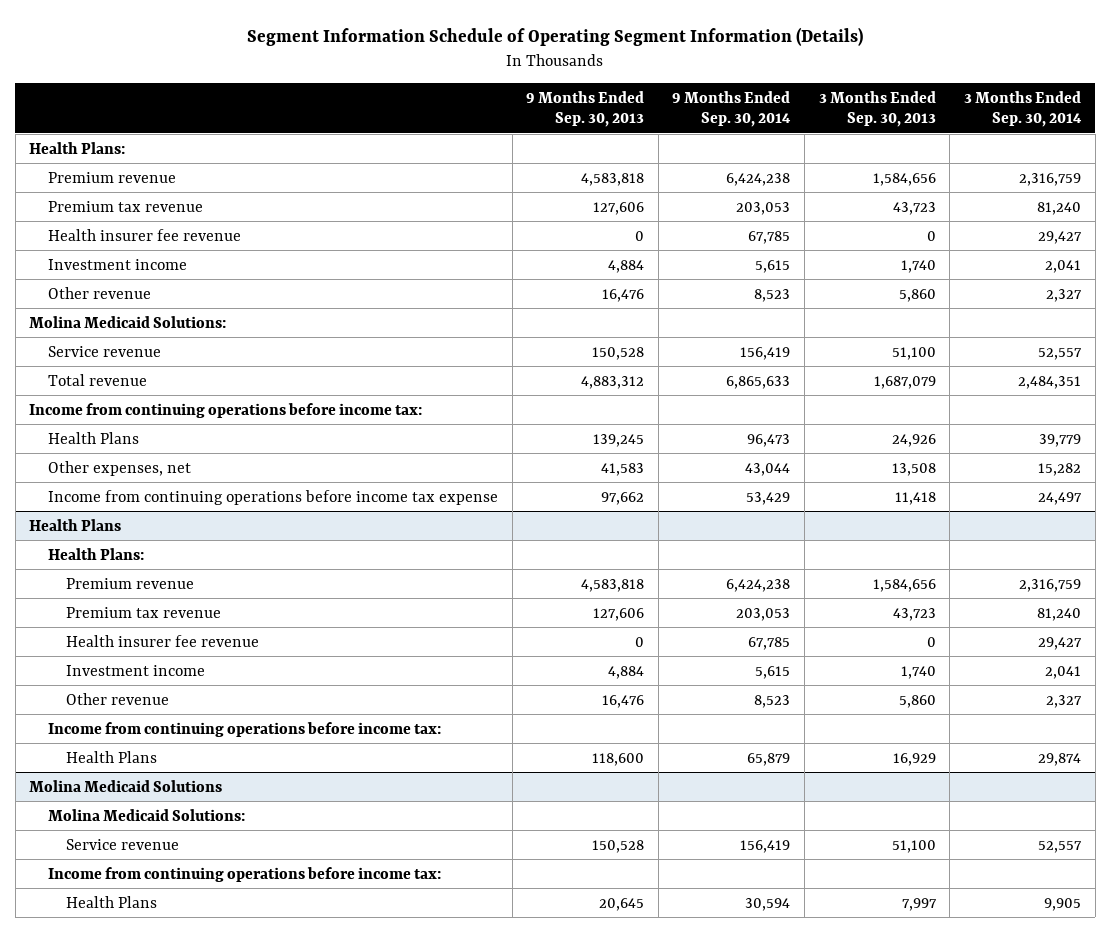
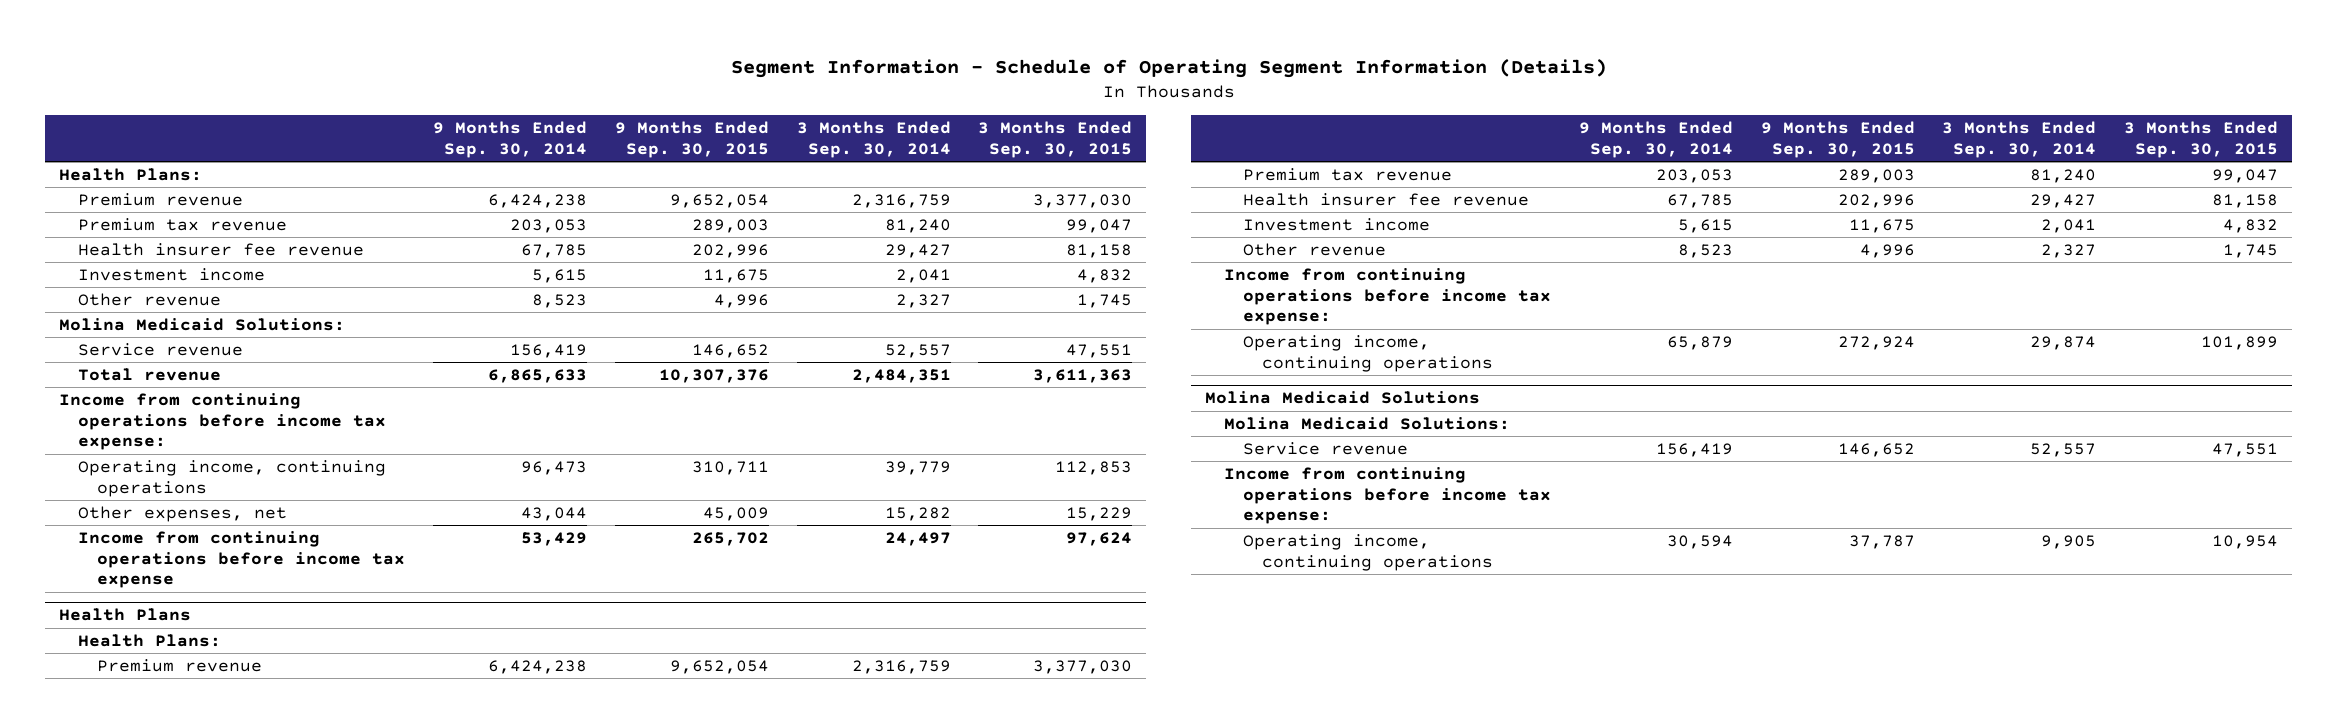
[247,27,864,47] Segment Information Schedule of Operating Segment Information (Details) -> [730,59,1607,79] Segment Information - Schedule of Operating Segment Information (Details)
[526,90,645,128] 9 Months Ended Sep. 30, 2013 -> none
[818,90,936,128] 3 Months Ended Sep. 30, 2013 -> none
none -> [614,121,769,158] 9 Months Ended Sep. 30, 2015
none -> [978,121,1133,158] 3 Months Ended Sep. 30, 2015
[29,402,423,418] Income from continuing operations before income tax: -> [59,392,387,451] Income from continuing operations before income tax expense:
[47,431,139,444] Health Plans -> [78,459,387,497] Operating income, continuing operations
[47,721,441,737] Income from continuing operations before income tax: -> [1224,267,1552,326] Income from continuing operations before income tax expense:
[66,750,158,763] Health Plans -> [1243,334,1494,372] Operating income, continuing operations
[47,866,441,882] Income from continuing operations before income tax: -> [1224,466,1552,525] Income from continuing operations before income tax expense:
[66,895,158,908] Health Plans -> [1243,533,1494,571] Operating income, continuing operations

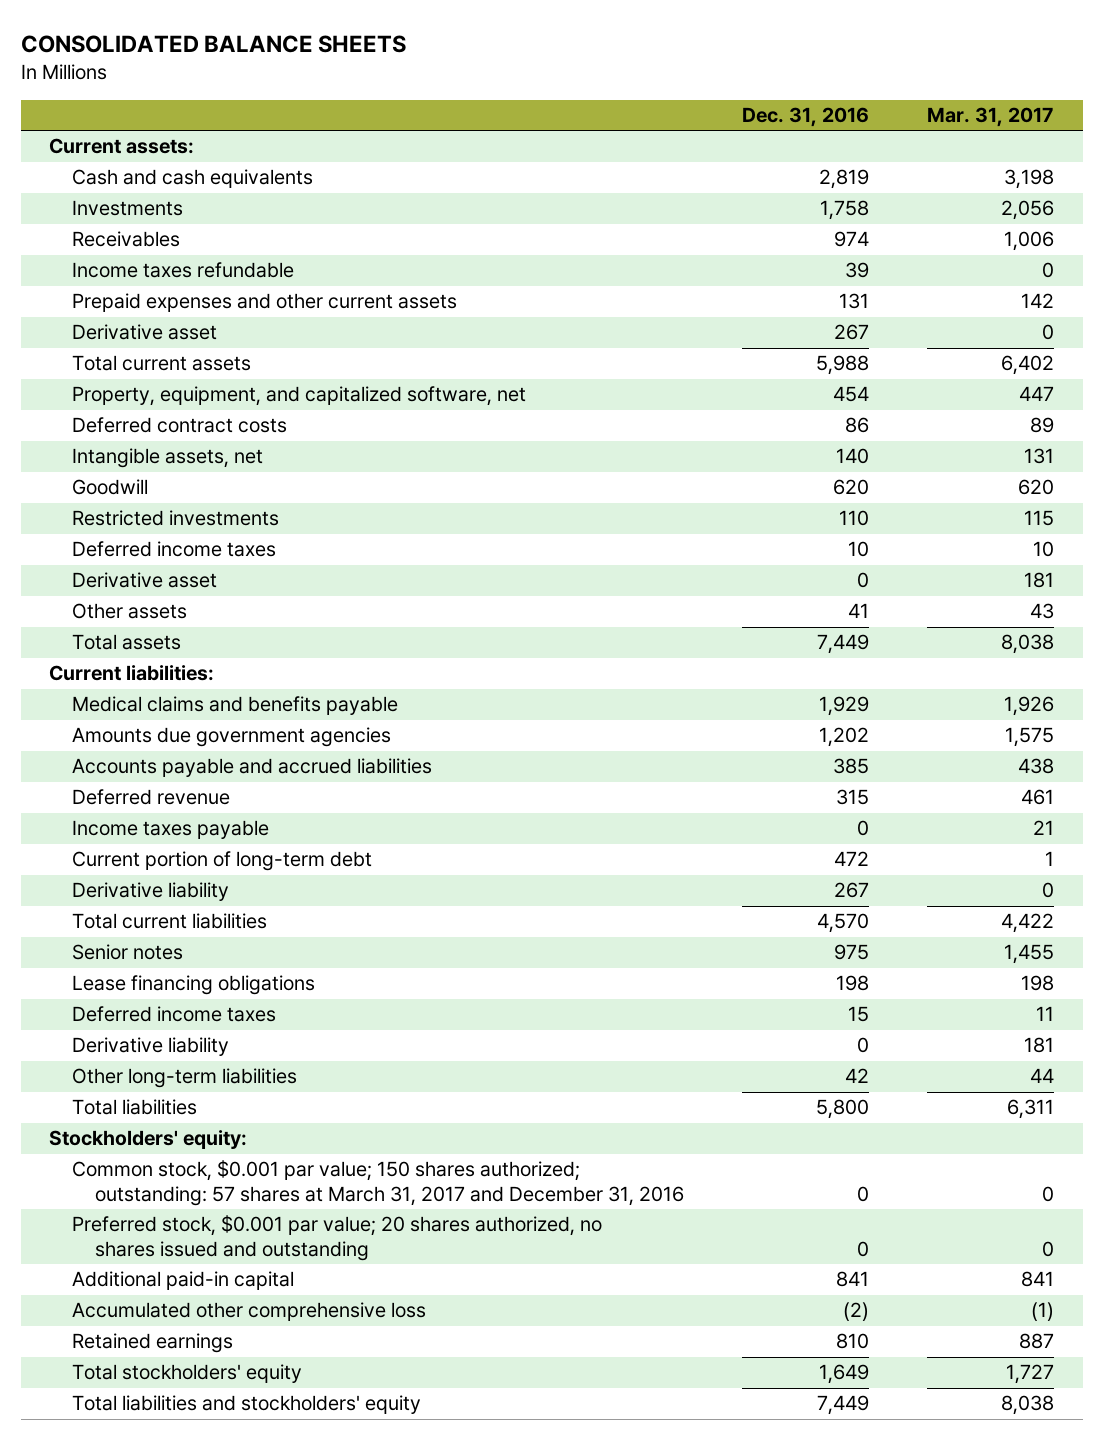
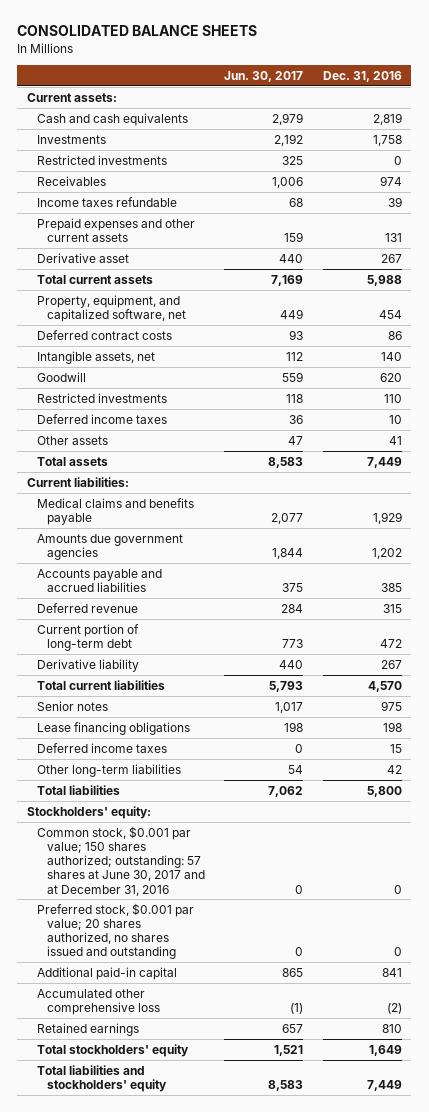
[926,106,1054,127] Mar. 31, 2017 -> none
none -> [224,70,304,82] Jun. 30, 2017
none -> [36,154,167,165] Restricted investments
[72,572,218,589] Derivative asset -> none
[72,820,270,840] Income taxes payable -> none
[72,1037,230,1057] Derivative liability -> none
[72,1160,685,1206] Common stock, $0.001 par value; 150 shares authorized; outstanding: 57 shares at March 31, 2017 and December 31, 2016 -> [36,825,205,896] Common stock, $0.001 par value; 150 shares authorized; outstanding: 57 shares at June 30, 2017 and at December 31, 2016

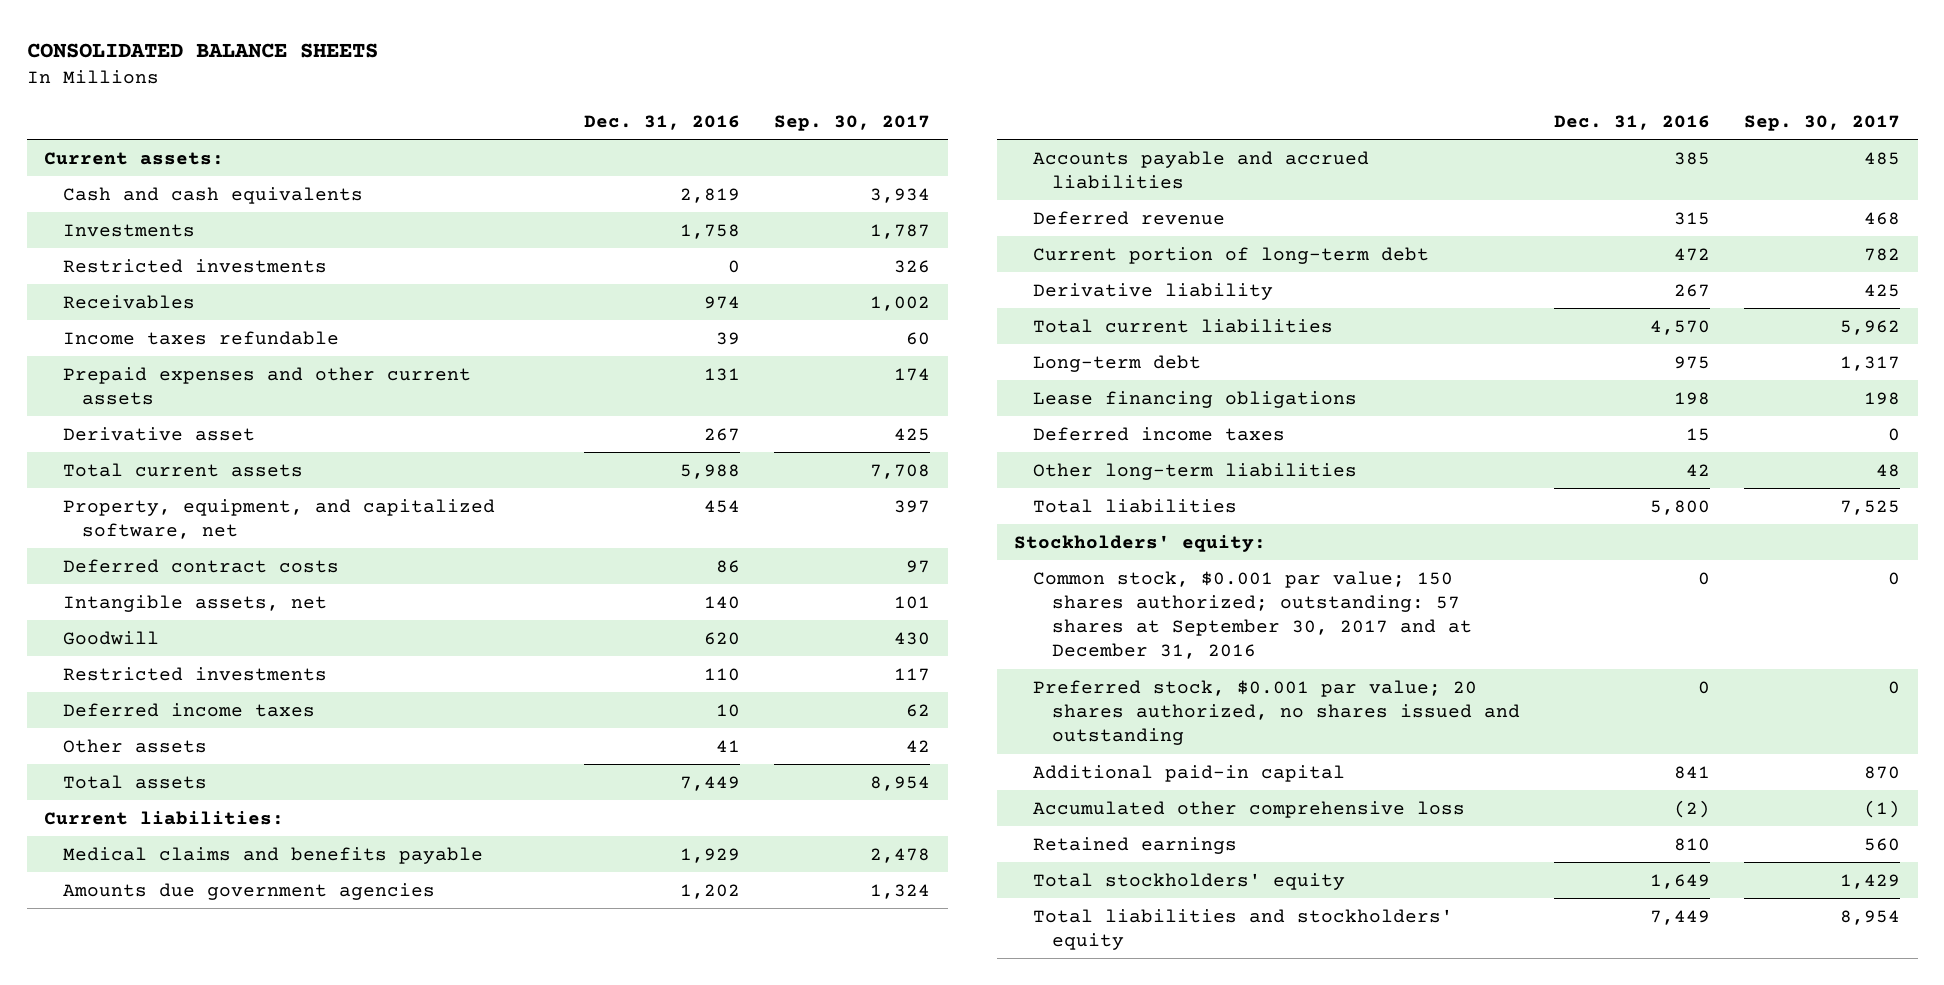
[224,70,304,82] Jun. 30, 2017 -> none
none -> [774,114,931,131] Sep. 30, 2017
[36,700,108,711] Senior notes -> [1032,354,1201,372] Long-term debt
[36,825,205,896] Common stock, $0.001 par value; 150 shares authorized; outstanding: 57 shares at June 30, 2017 and at December 31, 2016 -> [1032,570,1473,660] Common stock, $0.001 par value; 150 shares authorized; outstanding: 57 shares at September 30, 2017 and at December 31, 2016

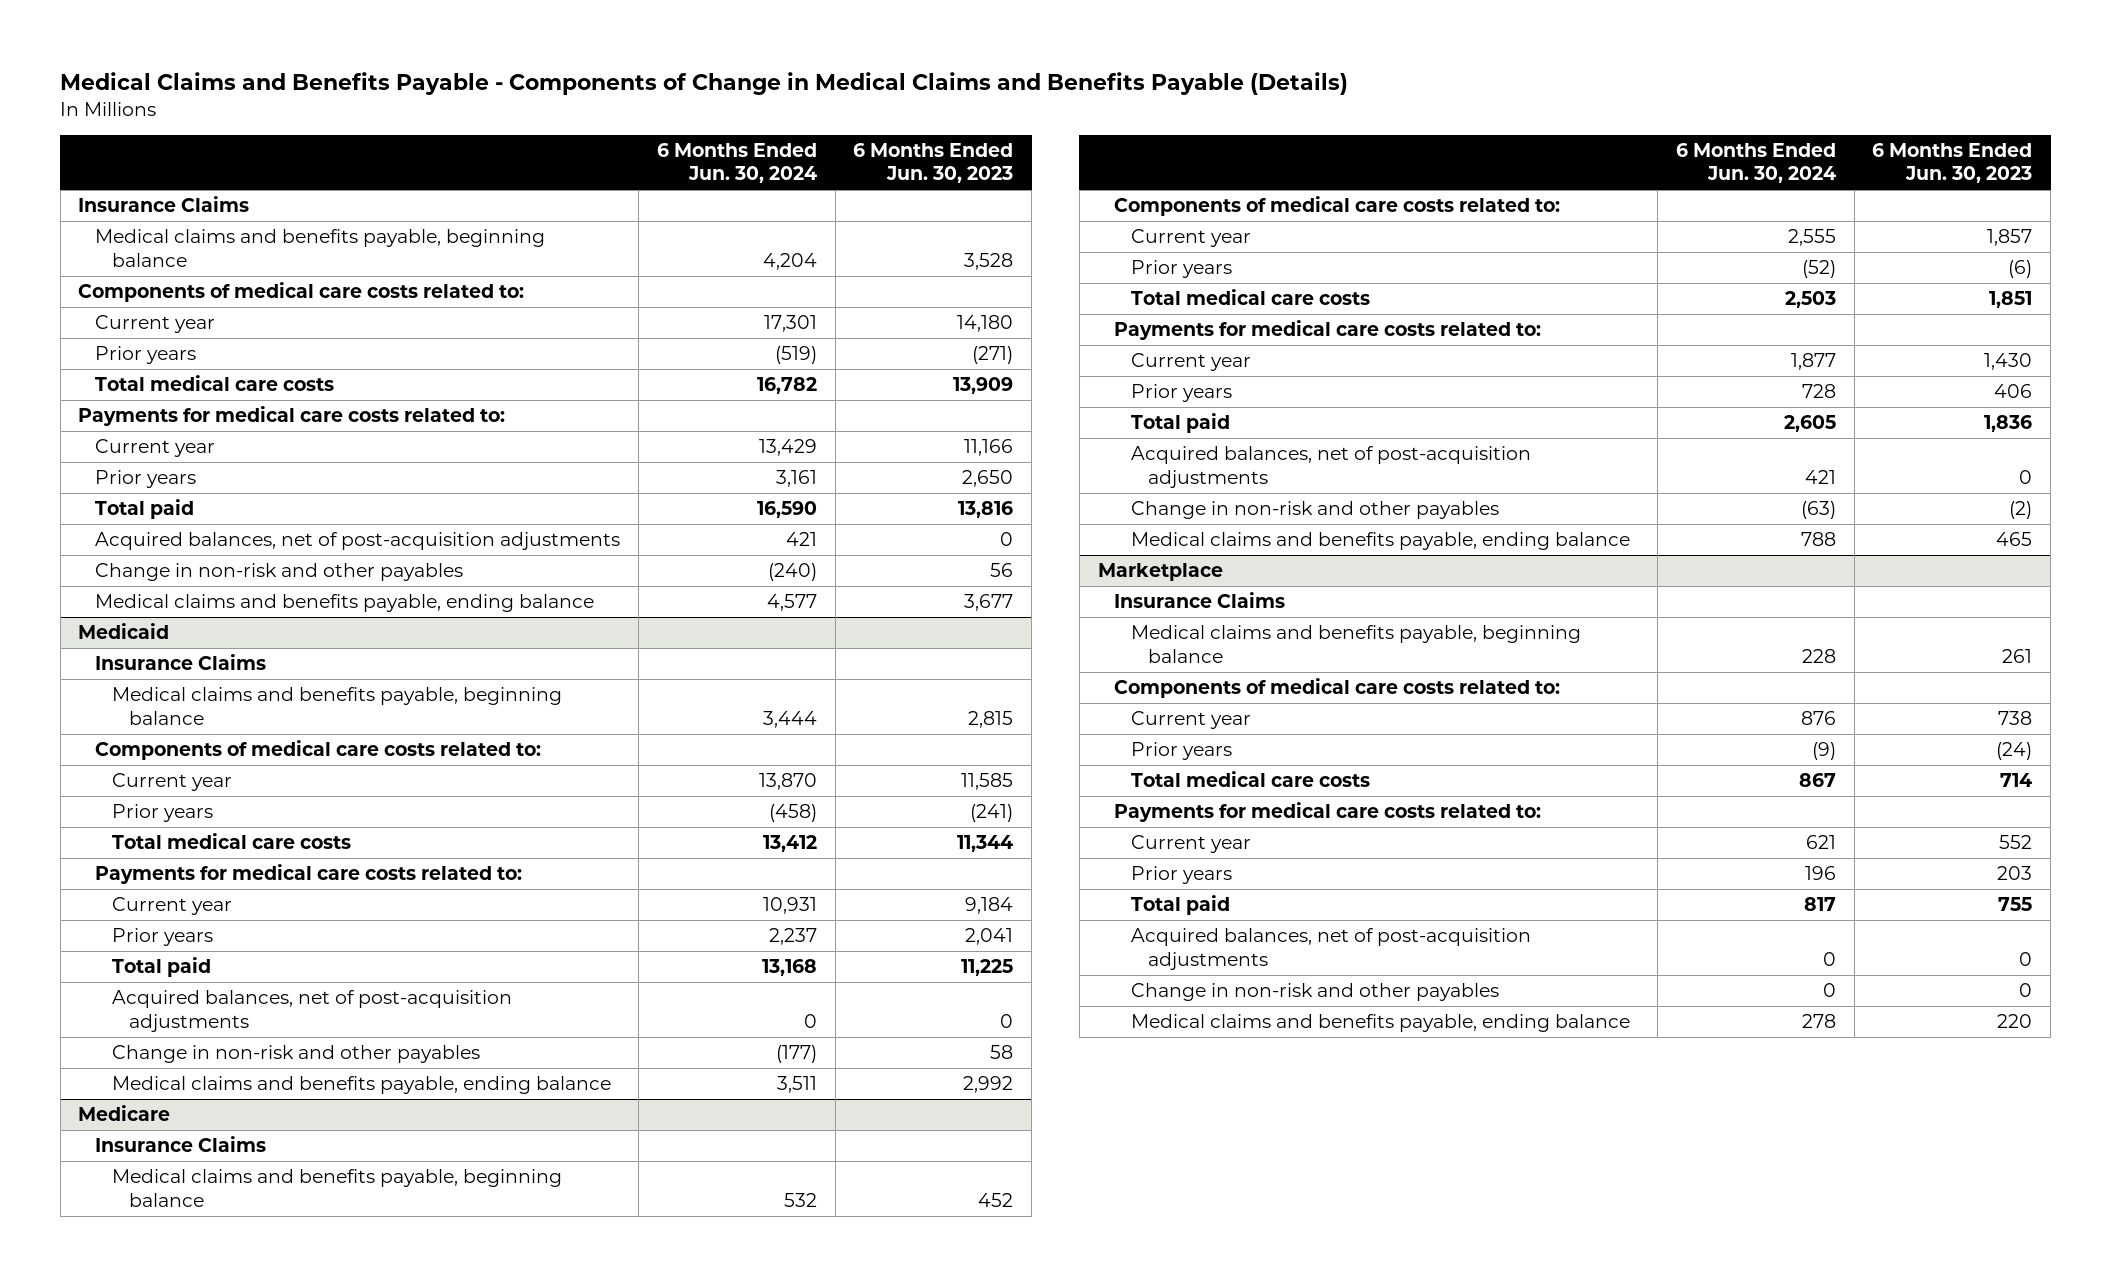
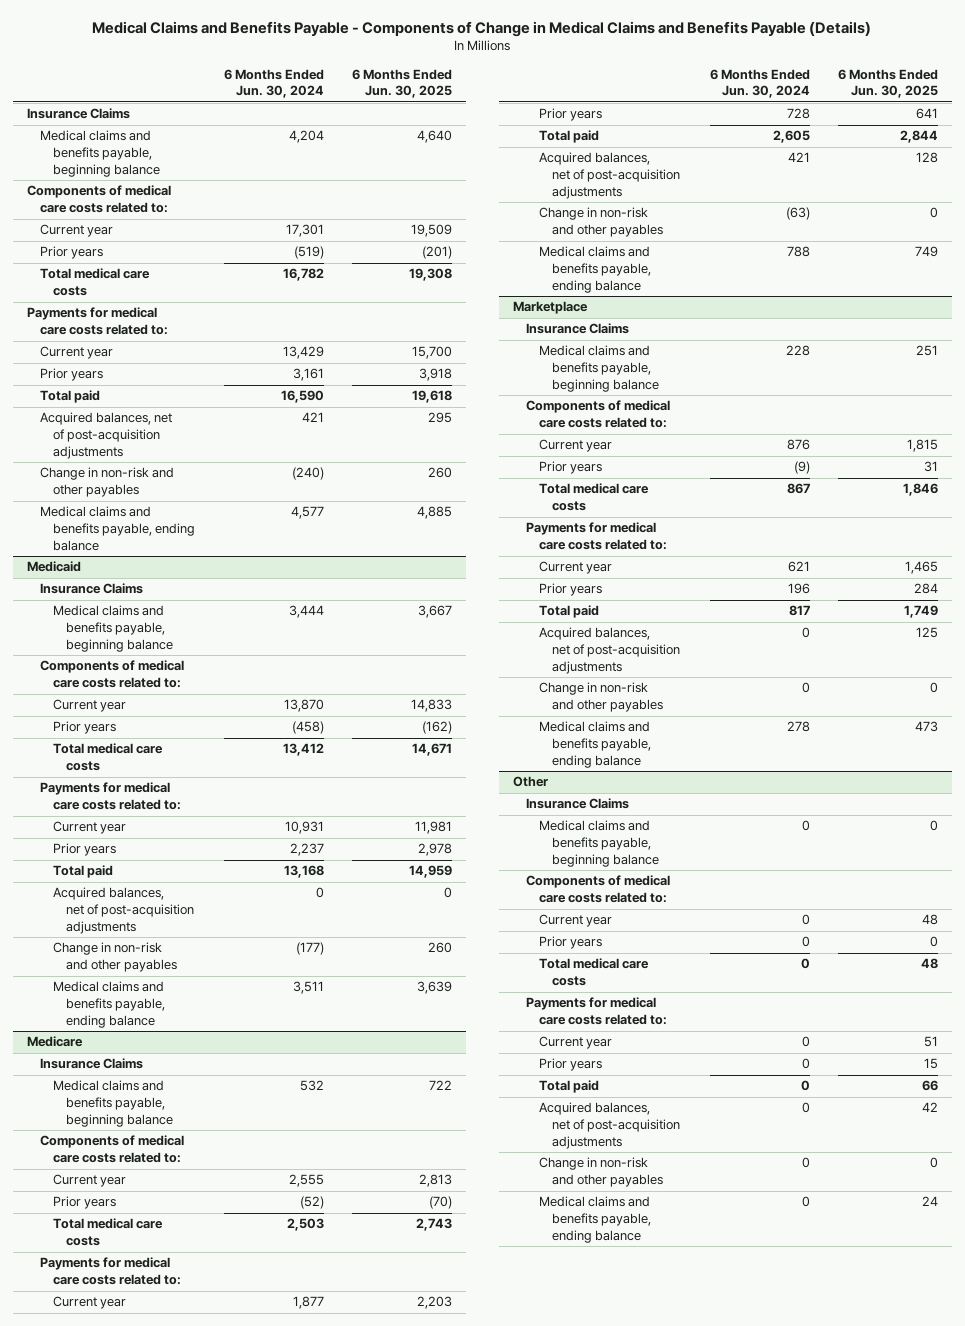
[853,143,1014,184] 6 Months Ended Jun. 30, 2023 -> none
none -> [351,68,452,99] 6 Months Ended Jun. 30, 2025
none -> [512,776,548,788] Other
none -> [525,798,629,810] Insurance Claims
none -> [539,820,660,867] Medical claims and benefits payable, beginning balance
none -> [525,875,670,904] Components of medical care costs related to:
none -> [539,914,613,928] Current year
none -> [539,936,603,950] Prior years
none -> [539,958,650,987] Total medical care costs
none -> [525,997,668,1026] Payments for medical care costs related to:
none -> [539,1036,613,1050] Current year
none -> [539,1058,603,1072] Prior years
none -> [539,1080,600,1094] Total paid
none -> [539,1102,681,1149] Acquired balances, net of post-acquisition adjustments
none -> [539,1157,664,1188] Change in non-risk and other payables
none -> [539,1196,652,1243] Medical claims and benefits payable, ending balance

